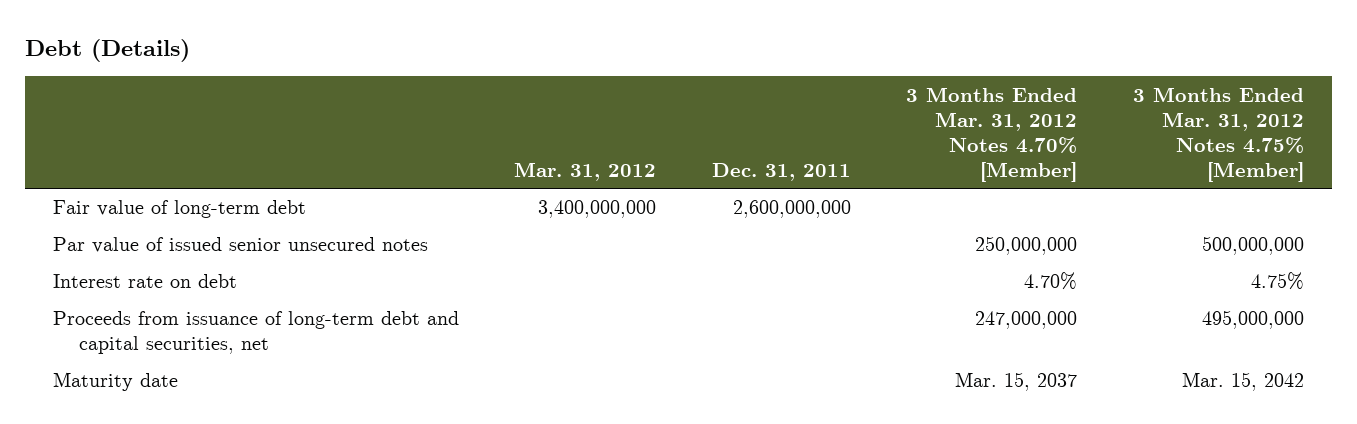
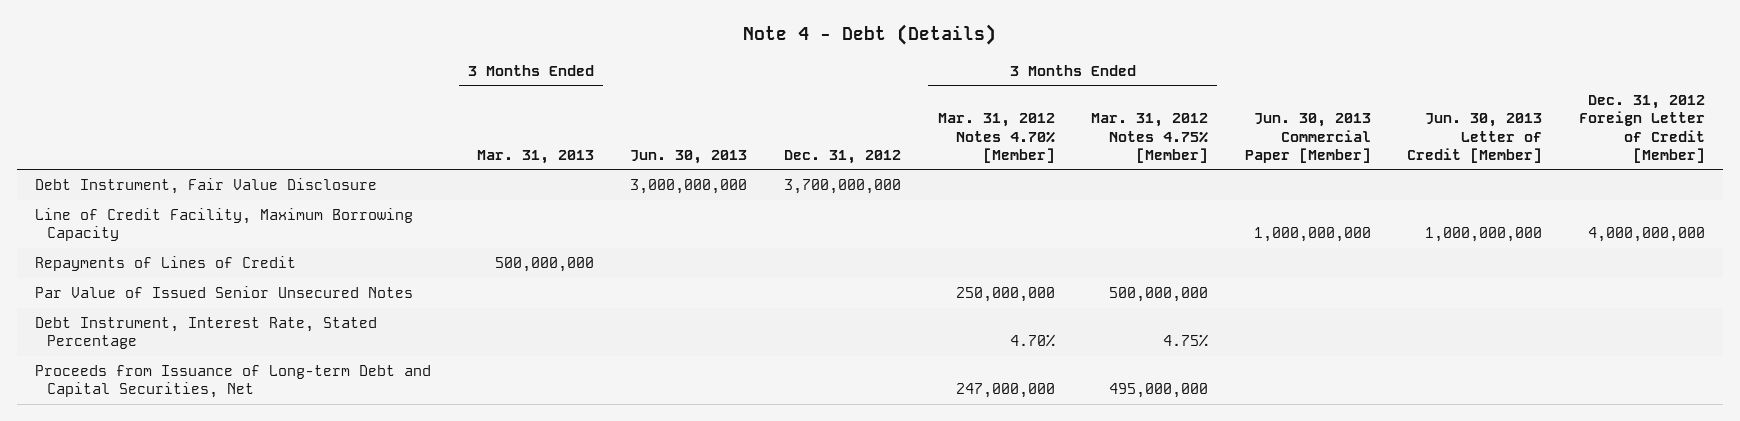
[25,39,191,63] Debt (Details) -> [743,24,997,46] Note 4 - Debt (Details)
[514,161,657,181] Mar. 31, 2012 -> none
[711,162,851,181] Dec. 31, 2011 -> none
none -> [476,149,594,164] Mar. 31, 2013
none -> [630,149,748,164] Jun. 30, 2013
none -> [784,149,902,164] Dec. 31, 2012
none -> [1244,113,1371,163] Jun. 30, 2013 Commercial Paper [Member]
none -> [1407,113,1543,163] Jun. 30, 2013 Letter of Credit [Member]
none -> [1579,95,1706,163] Dec. 31, 2012 Foreign Letter of Credit [Member]
[53,372,179,392] Maturity date -> none
[53,200,307,219] Fair value of long-term debt -> [35,178,378,195] Debt Instrument, Fair Value Disclosure
none -> [35,208,414,242] Line of Credit Facility, Maximum Borrowing Capacity
none -> [35,256,297,272] Repayments of Lines of Credit
[53,237,429,254] Par value of issued senior unsecured notes -> [35,286,414,299] Par Value of Issued Senior Unsecured Notes
[53,274,238,289] Interest rate on debt -> [35,317,378,350] Debt Instrument, Interest Rate, Stated Percentage
[53,311,460,355] Proceeds from issuance of long-term debt and capital securities, net -> [35,365,432,399] Proceeds from Issuance of Long-term Debt and Capital Securities, Net

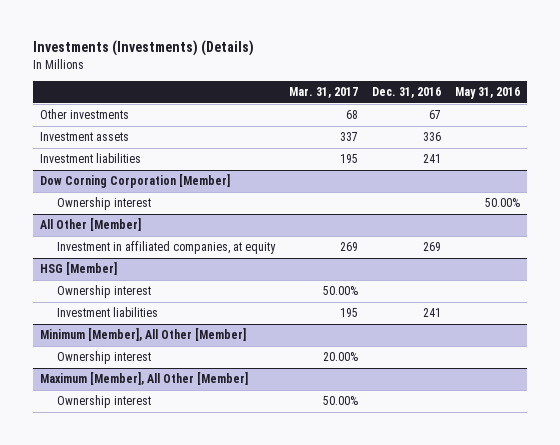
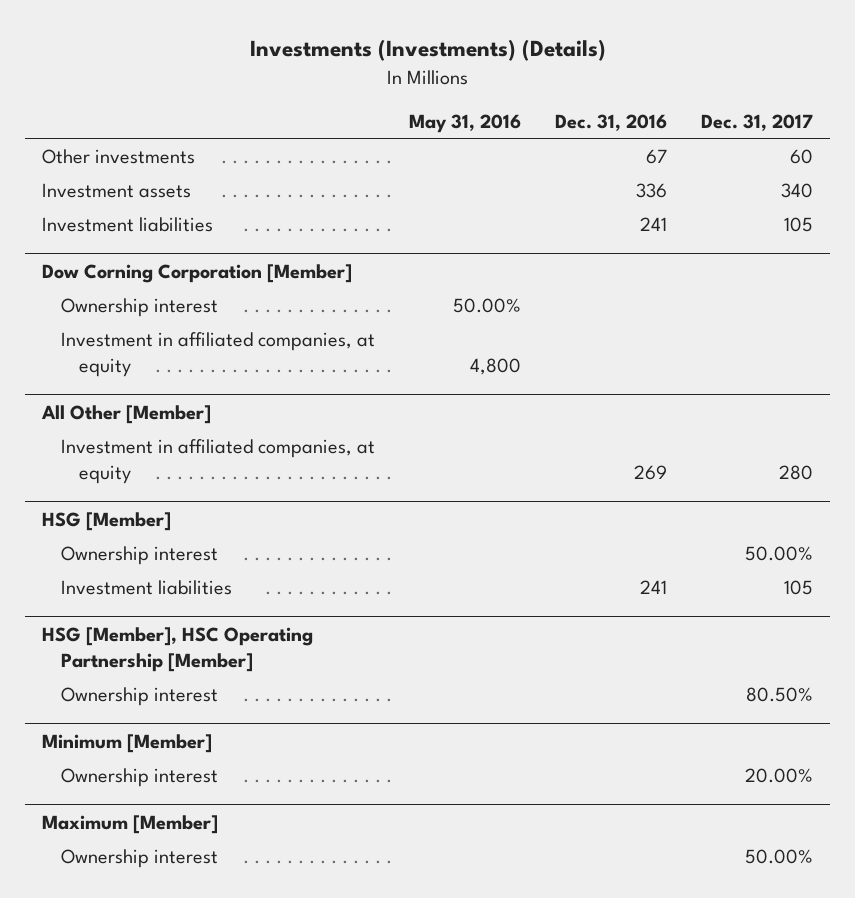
[288,87,358,99] Mar. 31, 2017 -> none
none -> [700,113,813,131] Dec. 31, 2017
none -> [60,331,375,377] Investment in affiliated companies, at equity
none -> [42,626,314,672] HSG [Member], HSC Operating Partnership [Member]
none -> [60,686,218,706] Ownership interest
[40,328,247,342] Minimum [Member], All Other [Member] -> [42,733,213,753] Minimum [Member]
[40,372,249,386] Maximum [Member], All Other [Member] -> [42,814,219,834] Maximum [Member]

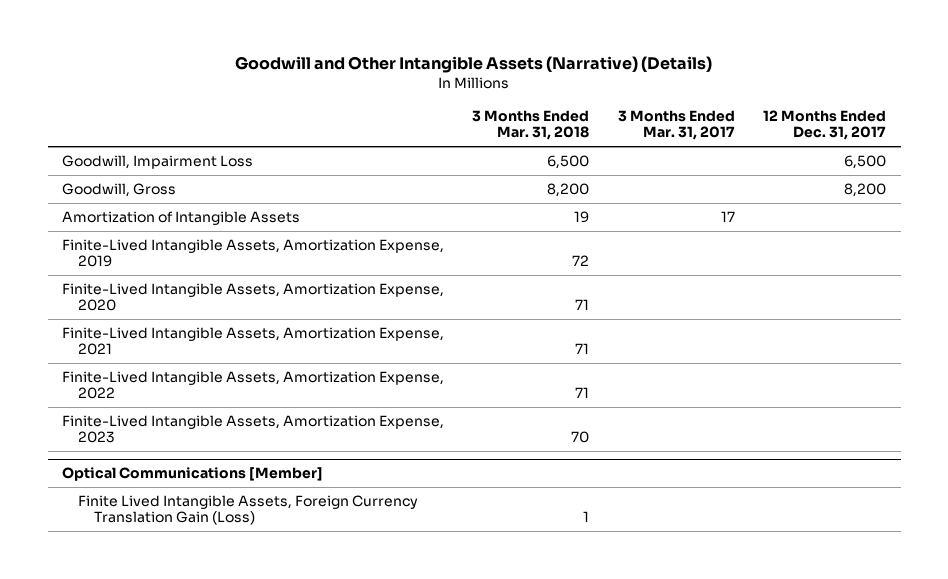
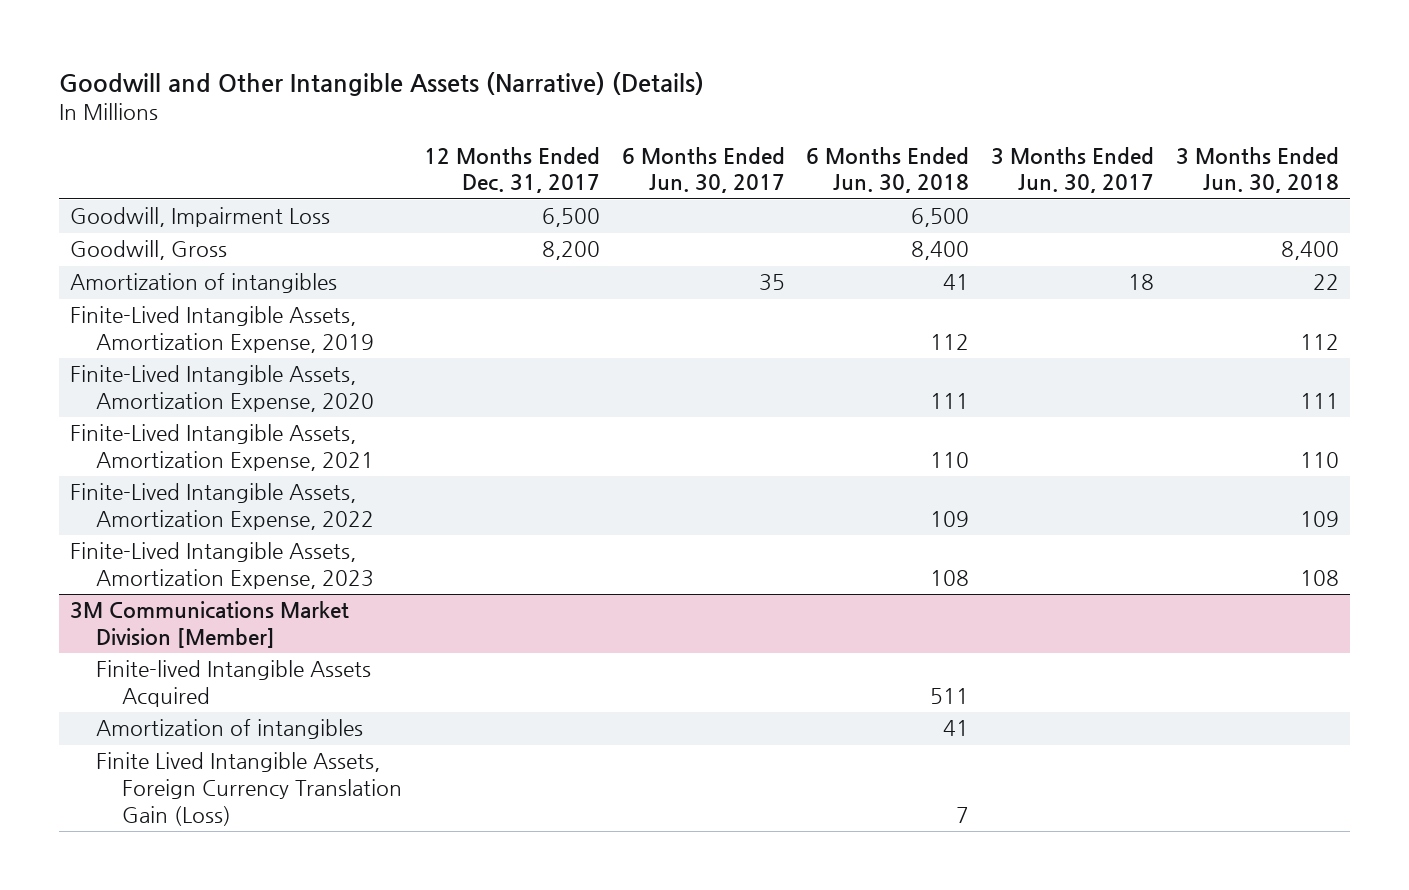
[472,109,590,141] 3 Months Ended Mar. 31, 2018 -> none
[617,109,735,141] 3 Months Ended Mar. 31, 2017 -> none
none -> [621,146,785,194] 6 Months Ended Jun. 30, 2017
none -> [806,146,970,194] 6 Months Ended Jun. 30, 2018
none -> [991,146,1155,194] 3 Months Ended Jun. 30, 2017
none -> [1175,146,1339,194] 3 Months Ended Jun. 30, 2018
[61,210,300,225] Amortization of Intangible Assets -> [70,273,338,294] Amortization of intangibles
[61,467,323,482] Optical Communications [Member] -> none
[78,494,419,526] Finite Lived Intangible Assets, Foreign Currency Translation Gain (Loss) -> none
none -> [70,601,350,649] 3M Communications Market Division [Member]
none -> [96,660,372,708] Finite-lived Intangible Assets Acquired
none -> [96,719,364,740] Amortization of intangibles
none -> [96,752,403,826] Finite Lived Intangible Assets, Foreign Currency Translation Gain (Loss)

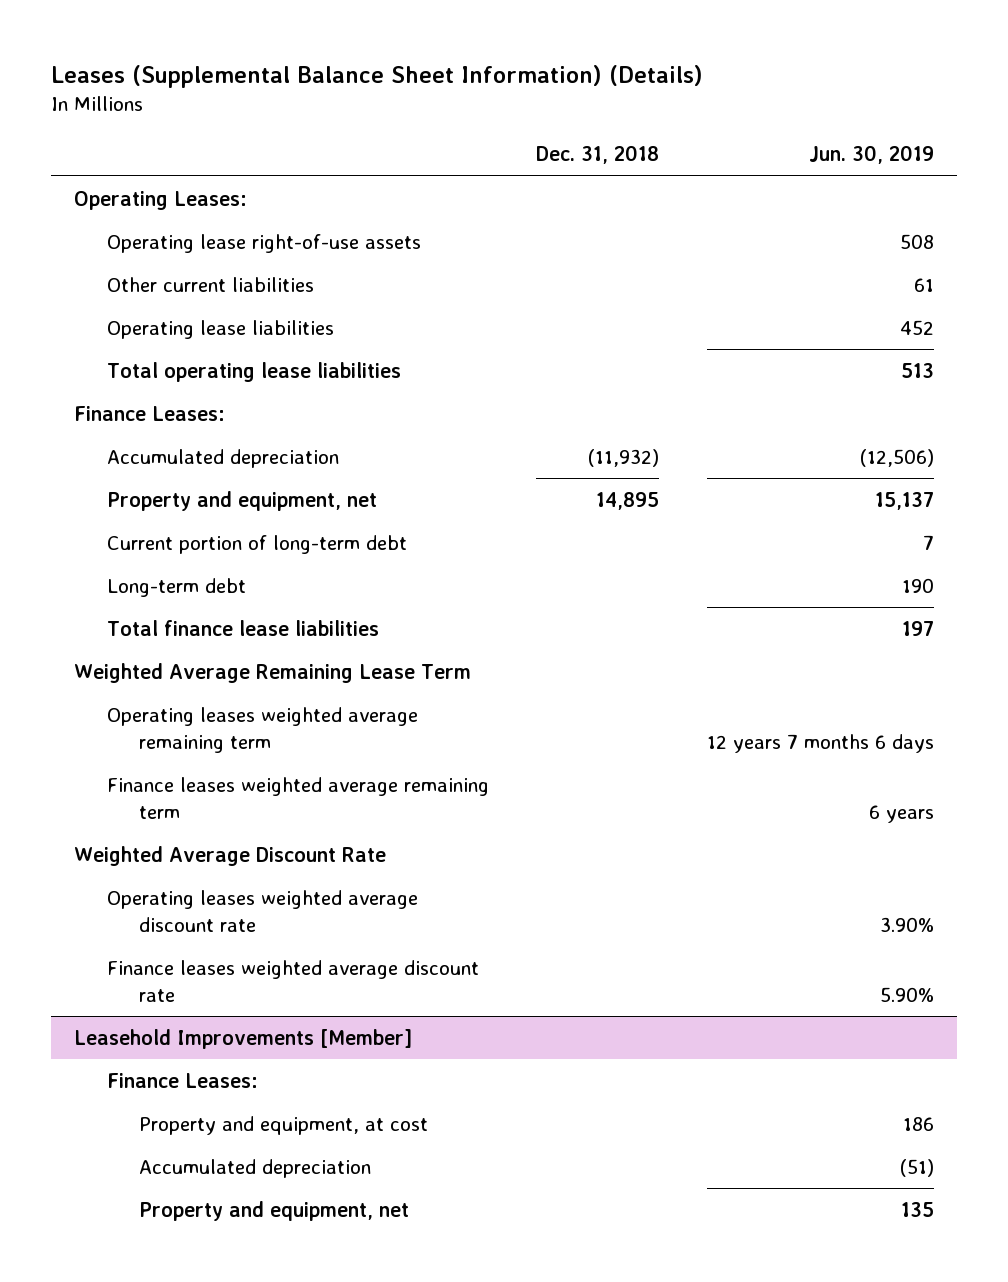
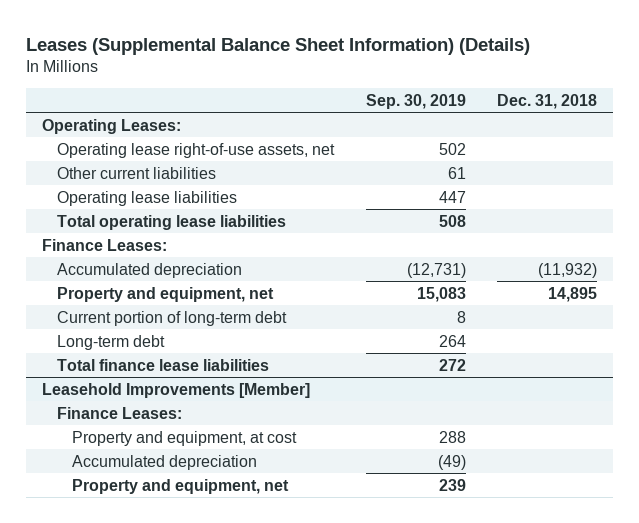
[808,145,934,165] Jun. 30, 2019 -> none
none -> [365,93,466,109] Sep. 30, 2019
[106,233,421,253] Operating lease right-of-use assets -> [56,142,335,158] Operating lease right-of-use assets, net
[74,662,472,683] Weighted Average Remaining Lease Term -> none
[106,706,418,753] Operating leases weighted average remaining term -> none
[106,776,489,819] Finance leases weighted average remaining term -> none
[74,845,387,866] Weighted Average Discount Rate -> none
[106,889,418,932] Operating leases weighted average discount rate -> none
[106,959,479,1002] Finance leases weighted average discount rate -> none

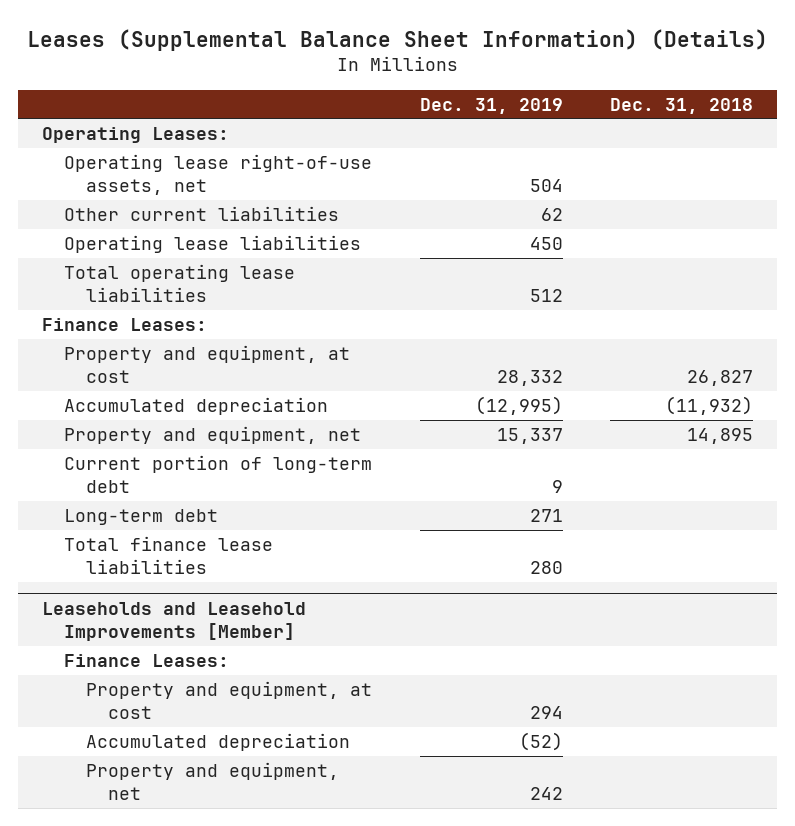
[365,93,466,109] Sep. 30, 2019 -> none
none -> [419,97,563,114] Dec. 31, 2019
none -> [64,345,351,384] Property and equipment, at cost
[41,382,310,398] Leasehold Improvements [Member] -> none
[56,406,182,419] Finance Leases: -> none
[72,430,298,446] Property and equipment, at cost -> none
[72,454,258,470] Accumulated depreciation -> none
[72,478,290,494] Property and equipment, net -> none
none -> [42,601,307,641] Leaseholds and Leasehold Improvements [Member]
none -> [64,654,230,668] Finance Leases:
none -> [86,681,373,720] Property and equipment, at cost
none -> [86,733,351,752] Accumulated depreciation
none -> [86,762,340,801] Property and equipment, net

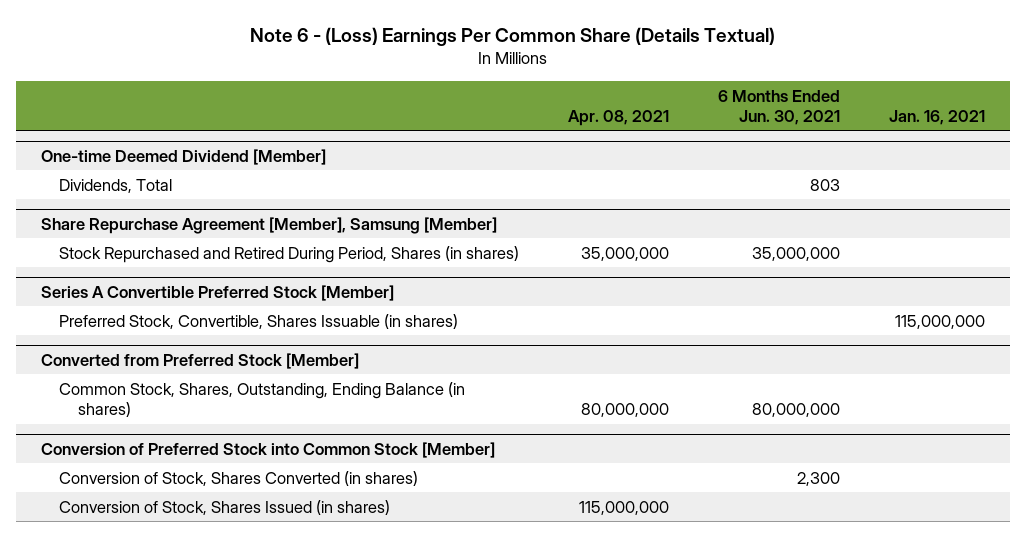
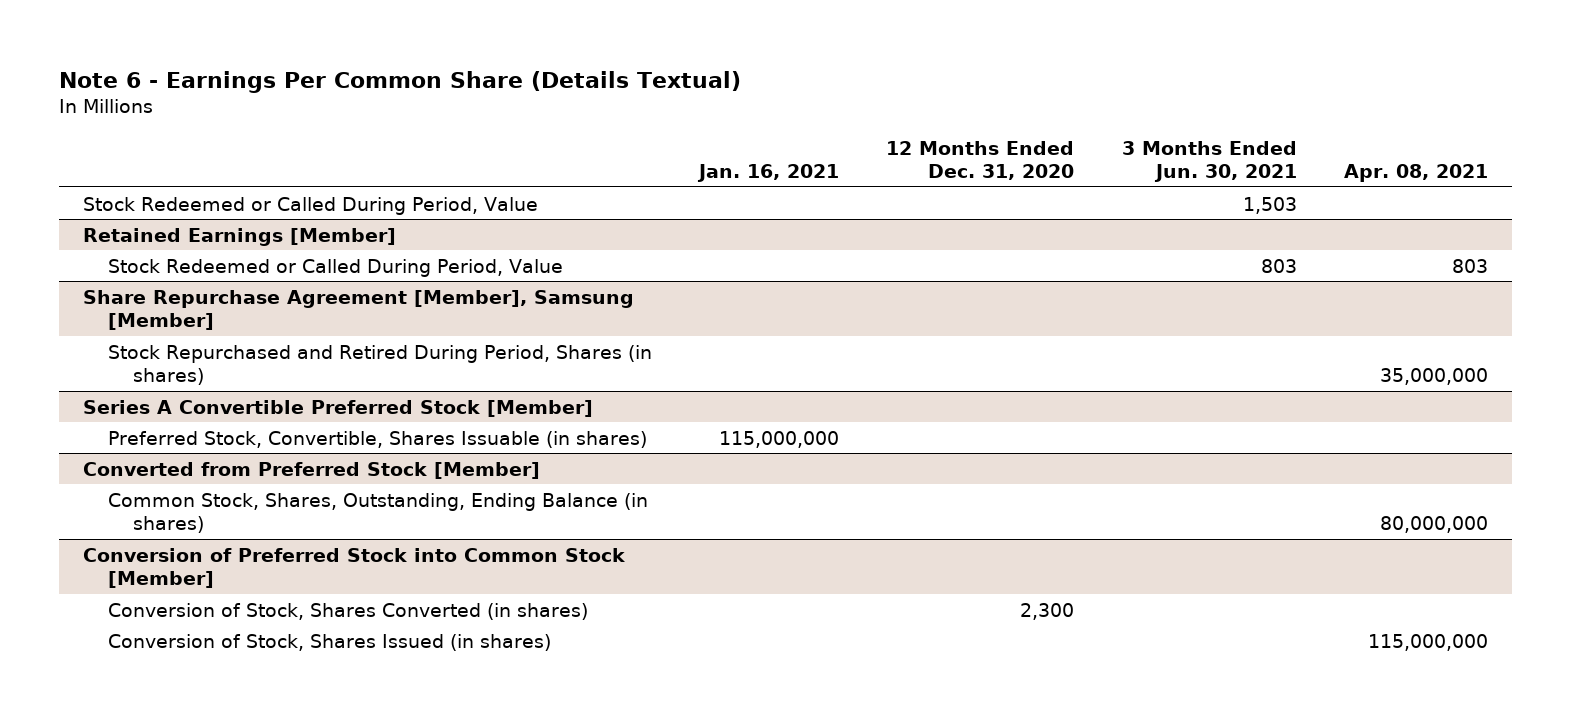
[250,26,776,46] Note 6 - (Loss) Earnings Per Common Share (Details Textual) -> [58,70,741,93] Note 6 - Earnings Per Common Share (Details Textual)
[718,89,841,125] 6 Months Ended Jun. 30, 2021 -> none
none -> [886,140,1075,180] 12 Months Ended Dec. 31, 2020
none -> [1121,140,1297,182] 3 Months Ended Jun. 30, 2021
[40,148,326,165] One-time Deemed Dividend [Member] -> none
[59,178,173,193] Dividends, Total -> none
none -> [82,196,538,215] Stock Redeemed or Called During Period, Value
none -> [82,227,396,246] Retained Earnings [Member]
none -> [107,258,563,277] Stock Redeemed or Called During Period, Value

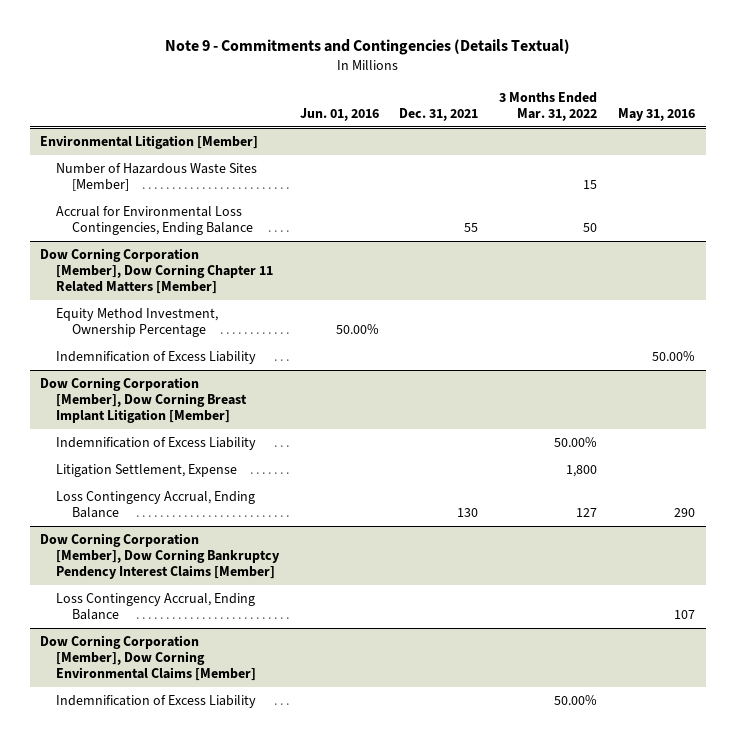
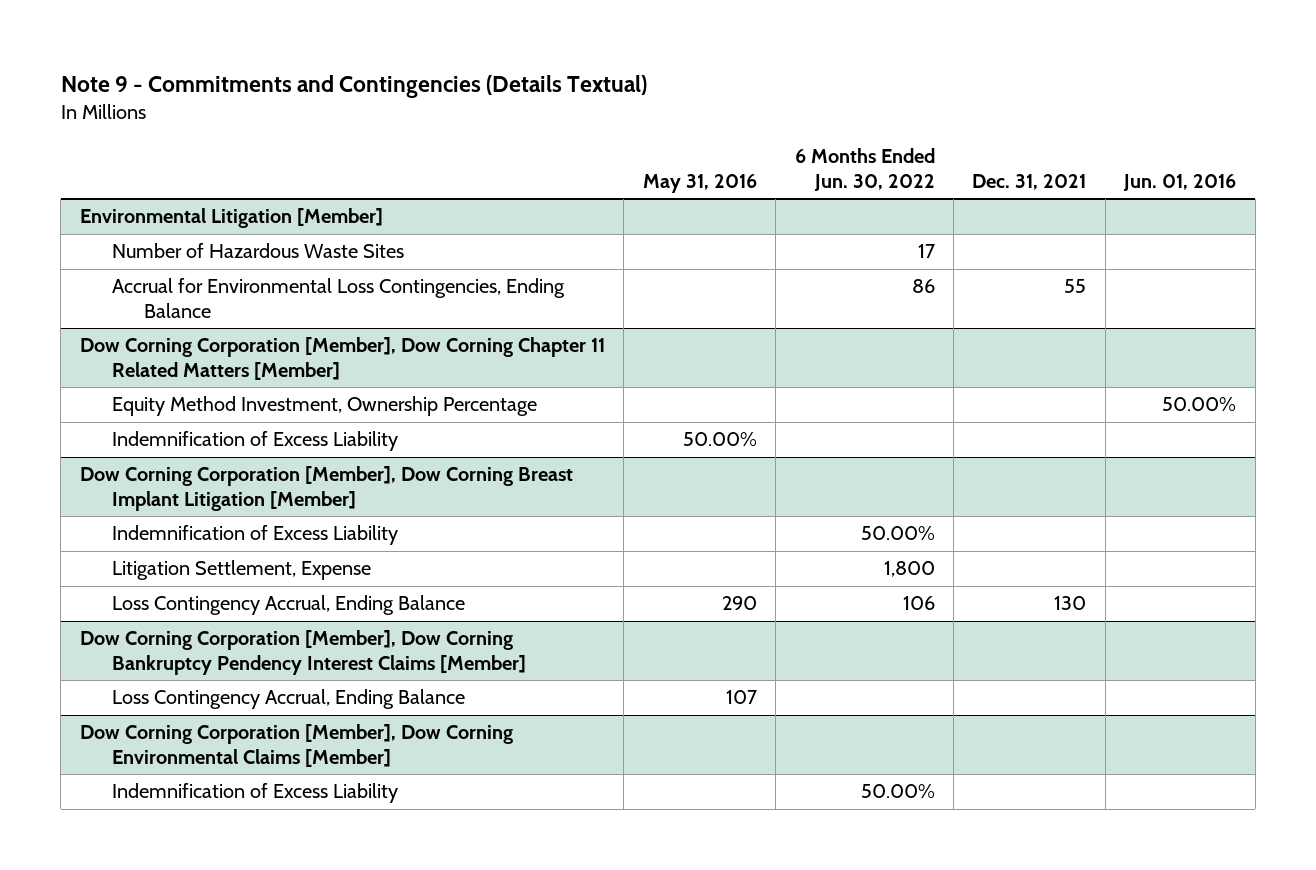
[499,91,598,122] 3 Months Ended Mar. 31, 2022 -> none
none -> [794,148,935,192] 6 Months Ended Jun. 30, 2022
[55,162,257,192] Number of Hazardous Waste Sites [Member] -> [111,243,404,259] Number of Hazardous Waste Sites

